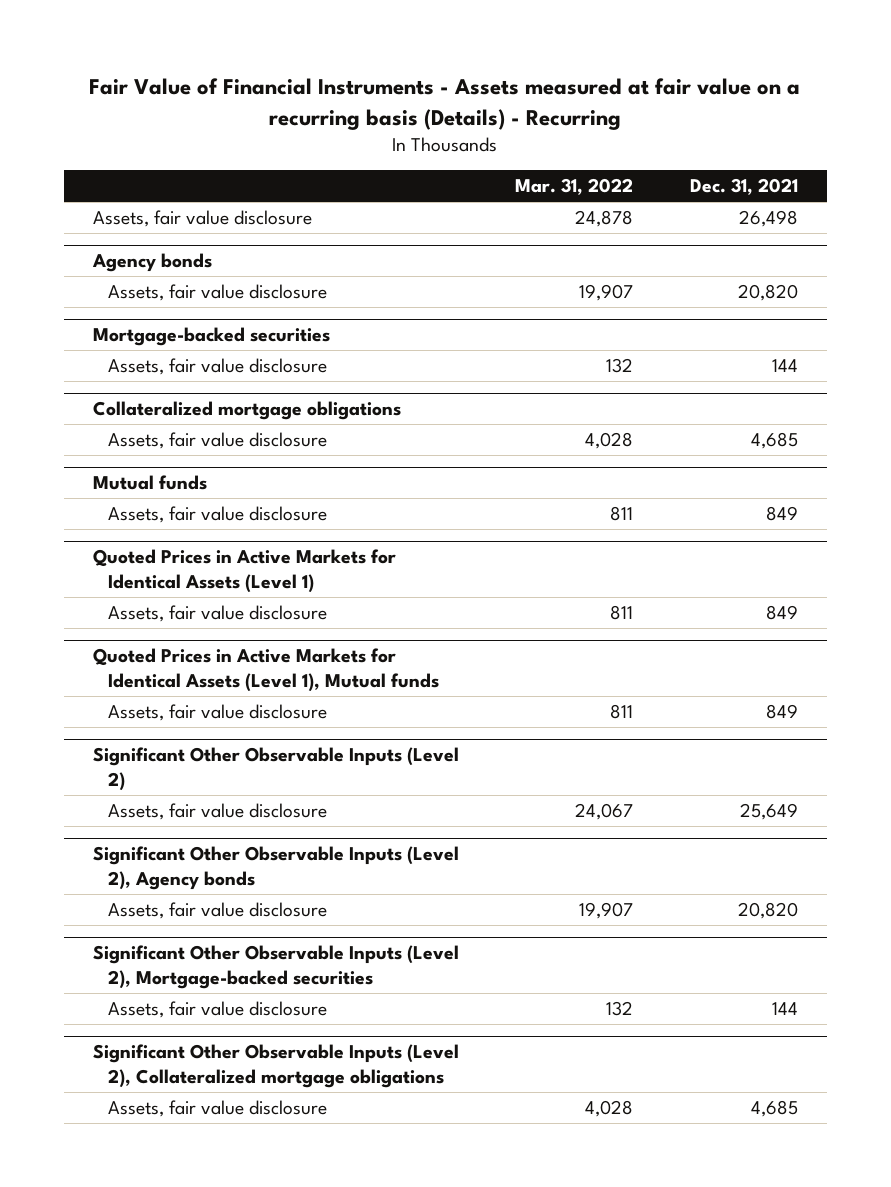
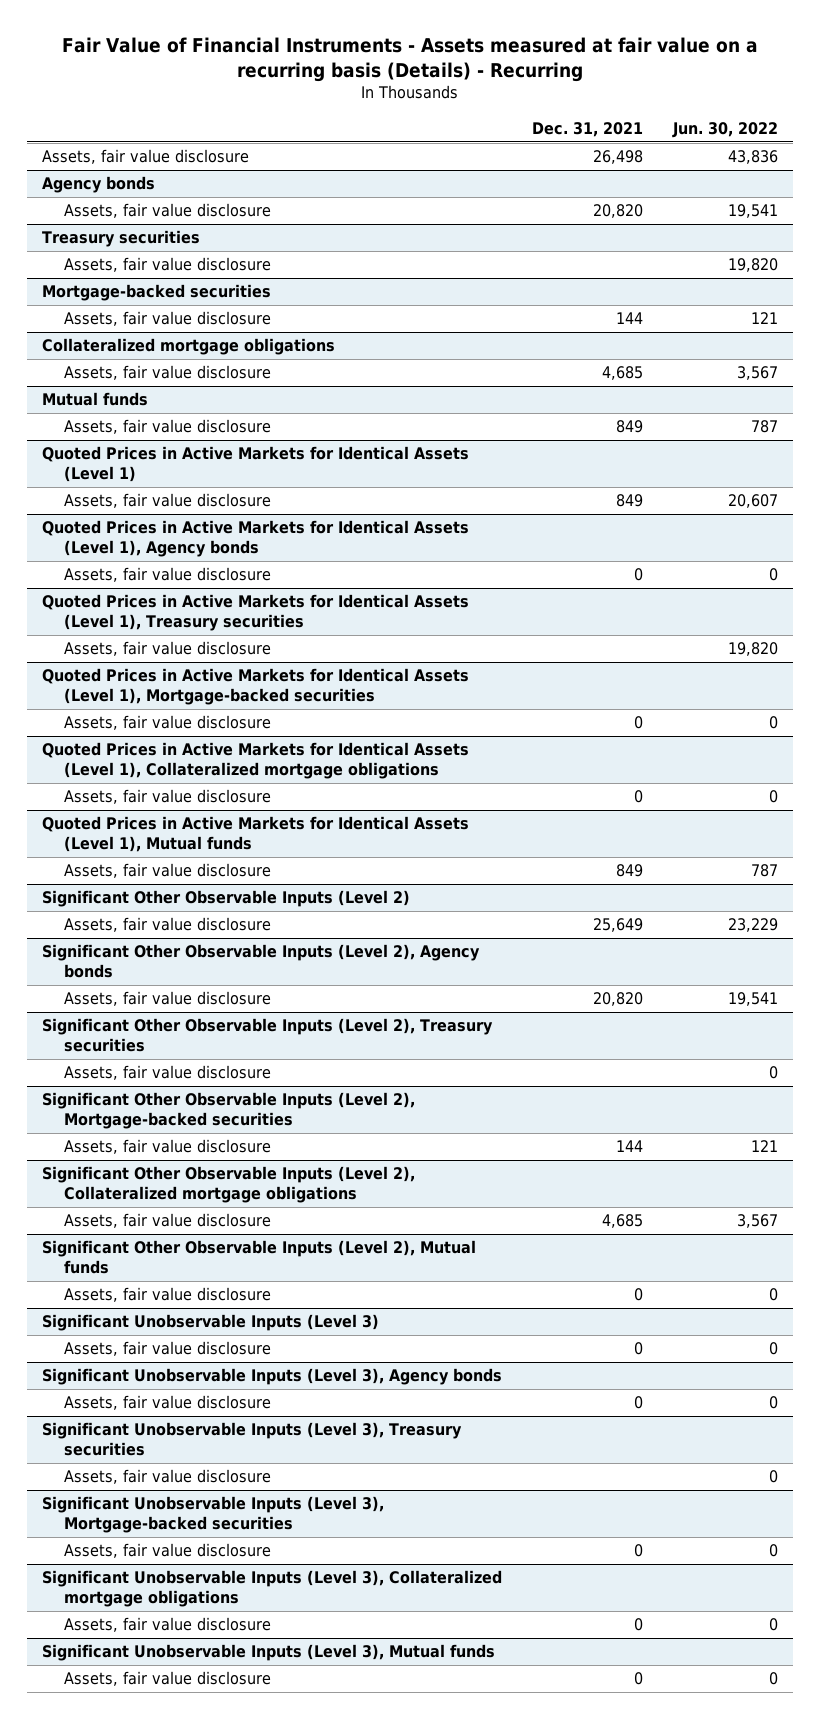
[515,178,634,196] Mar. 31, 2022 -> none
none -> [672,121,779,138] Jun. 30, 2022
none -> [41,230,200,248] Treasury securities
none -> [63,257,271,273] Assets, fair value disclosure
none -> [41,520,469,558] Quoted Prices in Active Markets for Identical Assets (Level 1), Agency bonds
none -> [63,567,271,583] Assets, fair value disclosure
none -> [41,594,469,632] Quoted Prices in Active Markets for Identical Assets (Level 1), Treasury securities
none -> [63,641,271,657] Assets, fair value disclosure
none -> [41,668,469,706] Quoted Prices in Active Markets for Identical Assets (Level 1), Mortgage-backed securities
none -> [63,715,271,731] Assets, fair value disclosure
none -> [41,742,469,780] Quoted Prices in Active Markets for Identical Assets (Level 1), Collateralized mortgage obligations
none -> [63,789,271,805] Assets, fair value disclosure
none -> [41,1018,493,1053] Significant Other Observable Inputs (Level 2), Treasury securities
none -> [63,1065,271,1081] Assets, fair value disclosure
none -> [41,1240,476,1275] Significant Other Observable Inputs (Level 2), Mutual funds
none -> [63,1287,271,1303] Assets, fair value disclosure
none -> [41,1314,379,1332] Significant Unobservable Inputs (Level 3)
none -> [63,1341,271,1357] Assets, fair value disclosure
none -> [41,1368,502,1386] Significant Unobservable Inputs (Level 3), Agency bonds
none -> [63,1395,271,1411] Assets, fair value disclosure
none -> [41,1422,462,1457] Significant Unobservable Inputs (Level 3), Treasury securities
none -> [63,1469,271,1485] Assets, fair value disclosure
none -> [41,1496,384,1534] Significant Unobservable Inputs (Level 3), Mortgage-backed securities
none -> [63,1543,271,1559] Assets, fair value disclosure
none -> [41,1570,502,1608] Significant Unobservable Inputs (Level 3), Collateralized mortgage obligations
none -> [63,1617,271,1633] Assets, fair value disclosure
none -> [41,1644,495,1662] Significant Unobservable Inputs (Level 3), Mutual funds
none -> [63,1671,271,1687] Assets, fair value disclosure

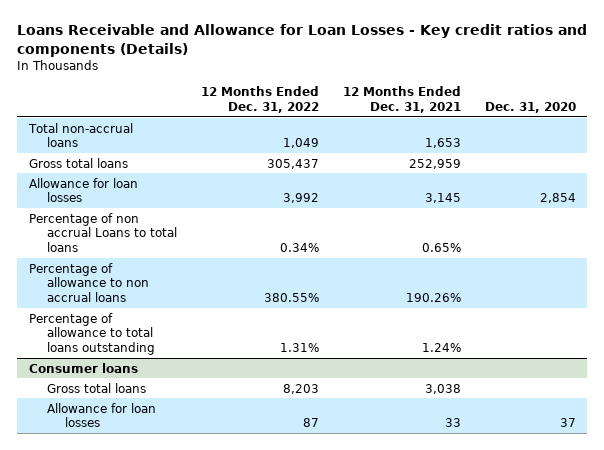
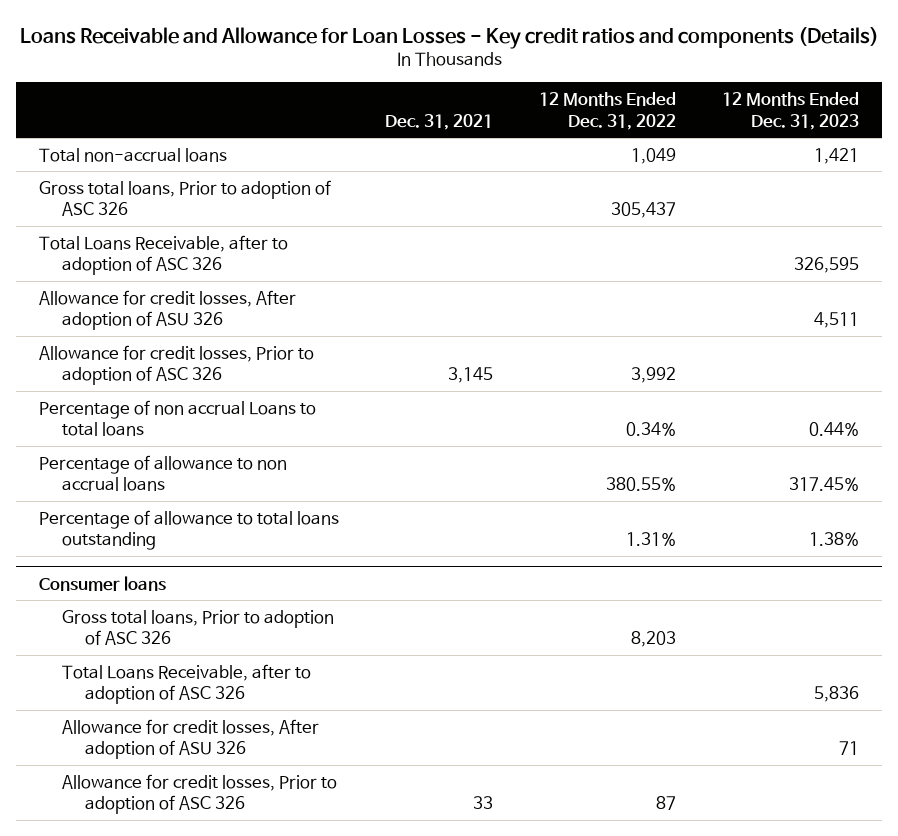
[342,85,461,113] 12 Months Ended Dec. 31, 2021 -> none
[484,101,576,113] Dec. 31, 2020 -> none
none -> [385,113,494,130] Dec. 31, 2021
none -> [721,92,859,130] 12 Months Ended Dec. 31, 2023
[28,157,128,168] Gross total loans -> [39,179,332,217] Gross total loans, Prior to adoption of ASC 326
none -> [39,234,289,276] Total Loans Receivable, after to adoption of ASC 326
none -> [39,289,297,331] Allowance for credit losses, After adoption of ASU 326
[28,177,138,203] Allowance for loan losses -> [39,344,315,386] Allowance for credit losses, Prior to adoption of ASC 326
[47,382,147,393] Gross total loans -> [62,609,335,646] Gross total loans, Prior to adoption of ASC 326
none -> [62,663,312,705] Total Loans Receivable, after to adoption of ASC 326
none -> [62,718,320,760] Allowance for credit losses, After adoption of ASU 326
[47,402,157,428] Allowance for loan losses -> [62,773,338,815] Allowance for credit losses, Prior to adoption of ASC 326

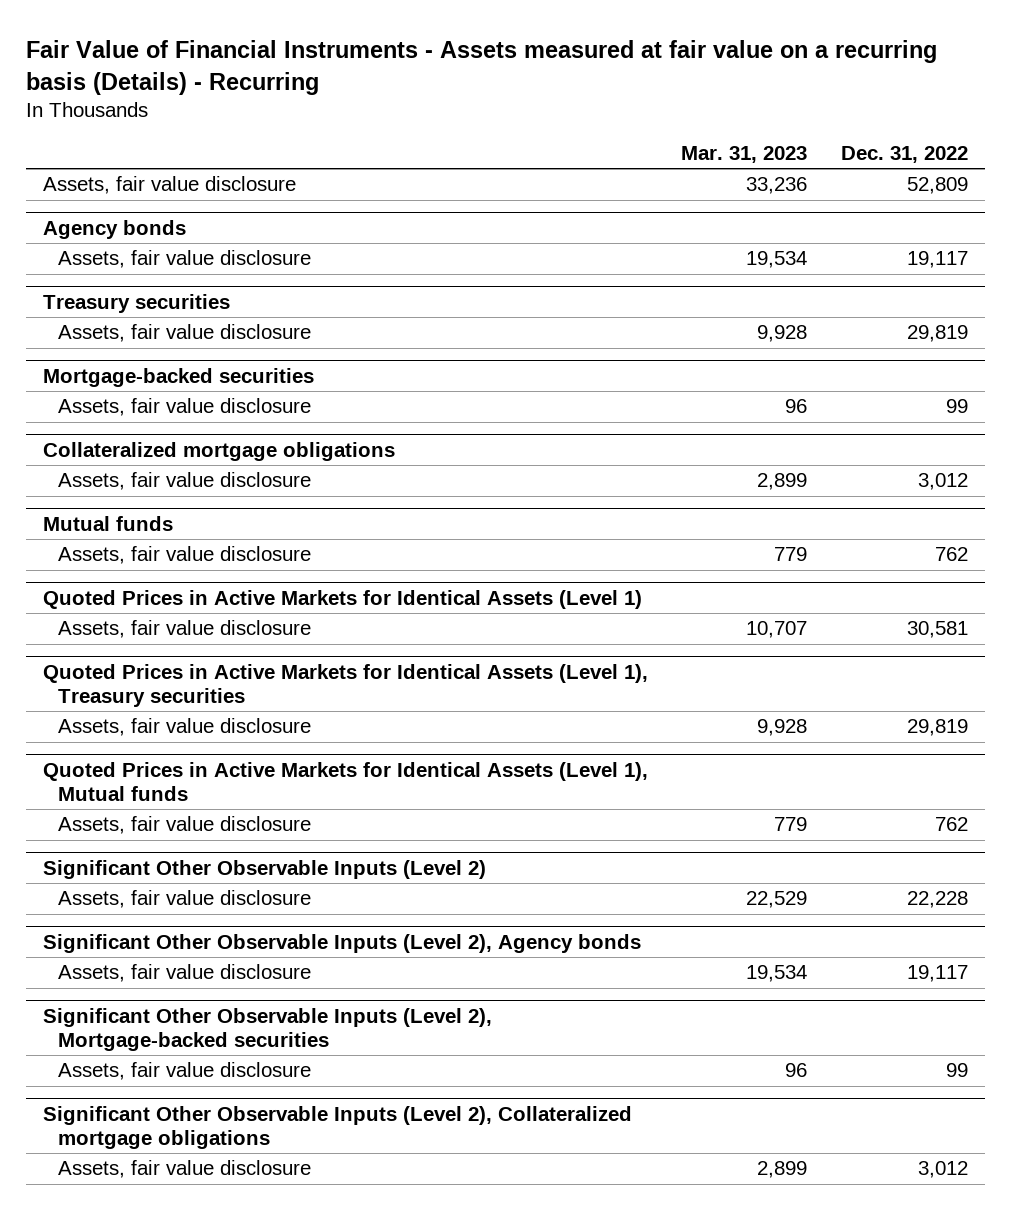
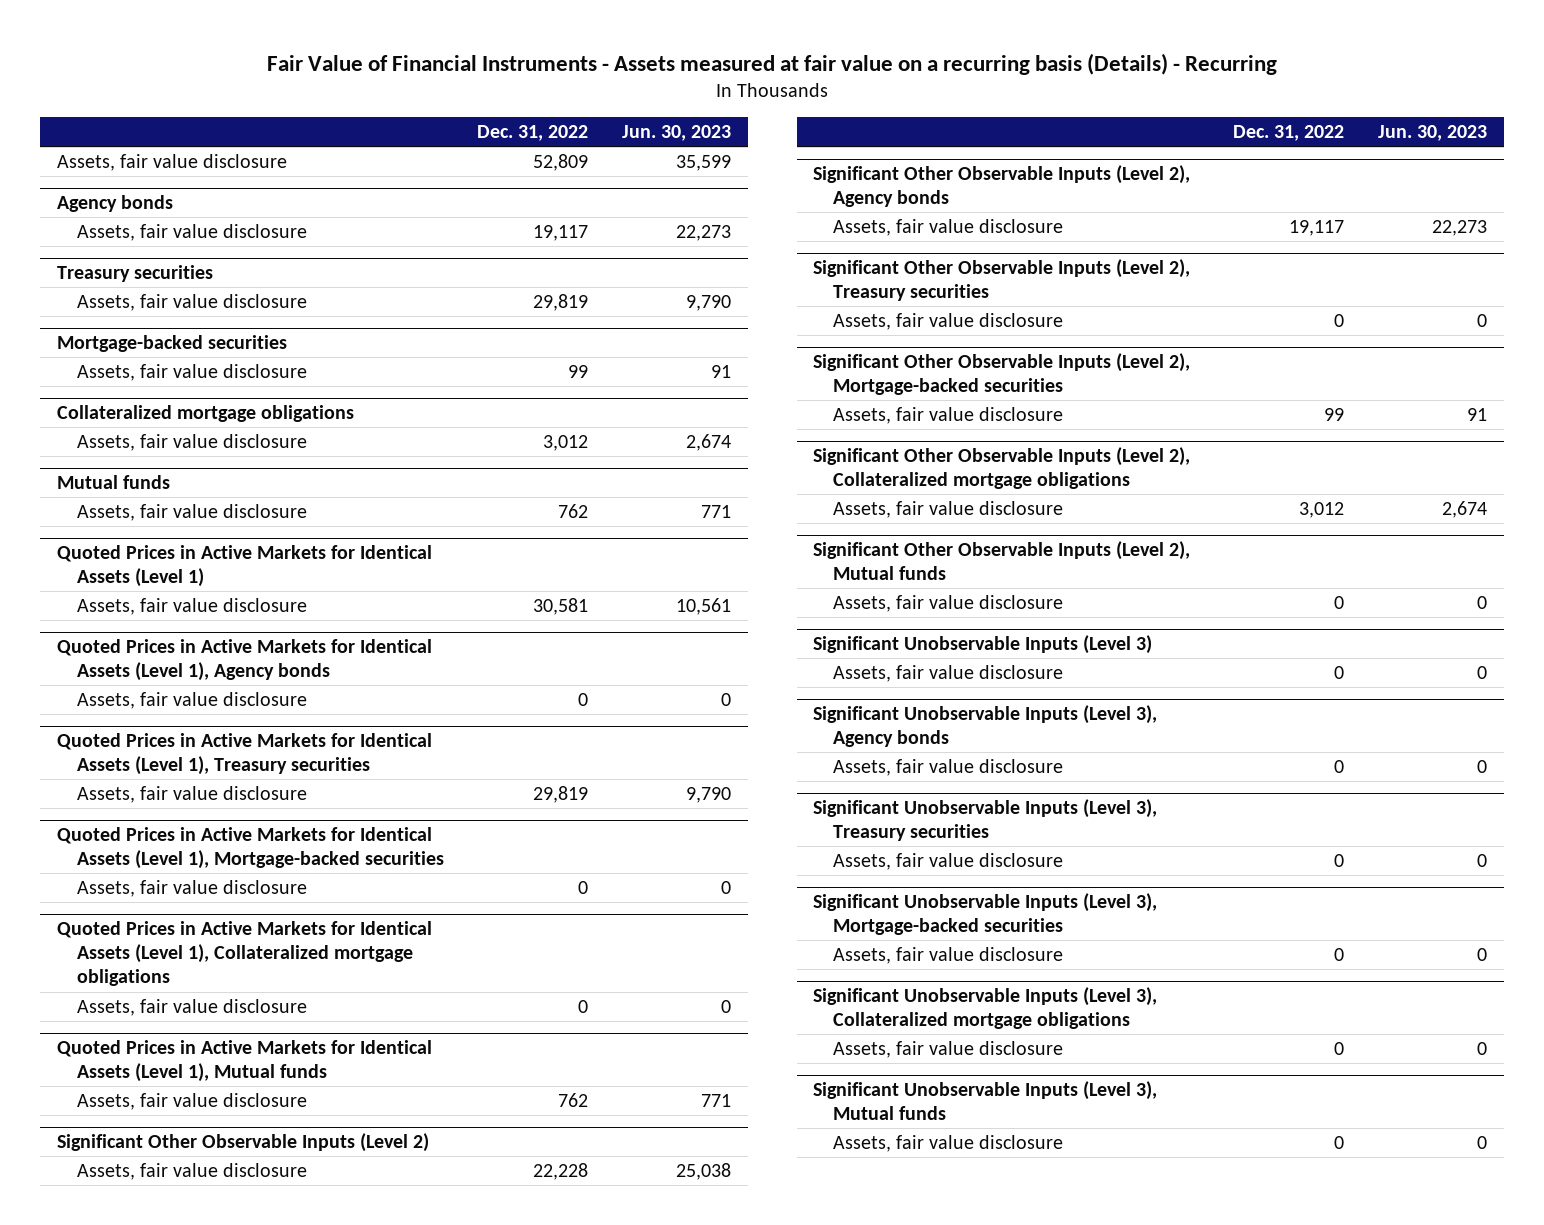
[681,146,808,164] Mar. 31, 2023 -> none
none -> [621,124,731,141] Jun. 30, 2023
none -> [57,639,433,682] Quoted Prices in Active Markets for Identical Assets (Level 1), Agency bonds
none -> [76,691,307,709] Assets, fair value disclosure
none -> [57,827,444,870] Quoted Prices in Active Markets for Identical Assets (Level 1), Mortgage-backed securities
none -> [76,879,307,897] Assets, fair value disclosure
none -> [57,921,433,987] Quoted Prices in Active Markets for Identical Assets (Level 1), Collateralized mortgage obligations
none -> [76,998,307,1016] Assets, fair value disclosure
none -> [813,259,1191,302] Significant Other Observable Inputs (Level 2), Treasury securities
none -> [832,312,1063,330] Assets, fair value disclosure
none -> [813,541,1191,581] Significant Other Observable Inputs (Level 2), Mutual funds
none -> [832,594,1063,612] Assets, fair value disclosure
none -> [813,635,1153,655] Significant Unobservable Inputs (Level 3)
none -> [832,664,1063,682] Assets, fair value disclosure
none -> [813,705,1158,748] Significant Unobservable Inputs (Level 3), Agency bonds
none -> [832,758,1063,776] Assets, fair value disclosure
none -> [813,799,1158,842] Significant Unobservable Inputs (Level 3), Treasury securities
none -> [832,852,1063,870] Assets, fair value disclosure
none -> [813,893,1158,936] Significant Unobservable Inputs (Level 3), Mortgage-backed securities
none -> [832,946,1063,964] Assets, fair value disclosure
none -> [813,987,1158,1030] Significant Unobservable Inputs (Level 3), Collateralized mortgage obligations
none -> [832,1040,1063,1058] Assets, fair value disclosure
none -> [813,1081,1158,1121] Significant Unobservable Inputs (Level 3), Mutual funds
none -> [832,1134,1063,1152] Assets, fair value disclosure

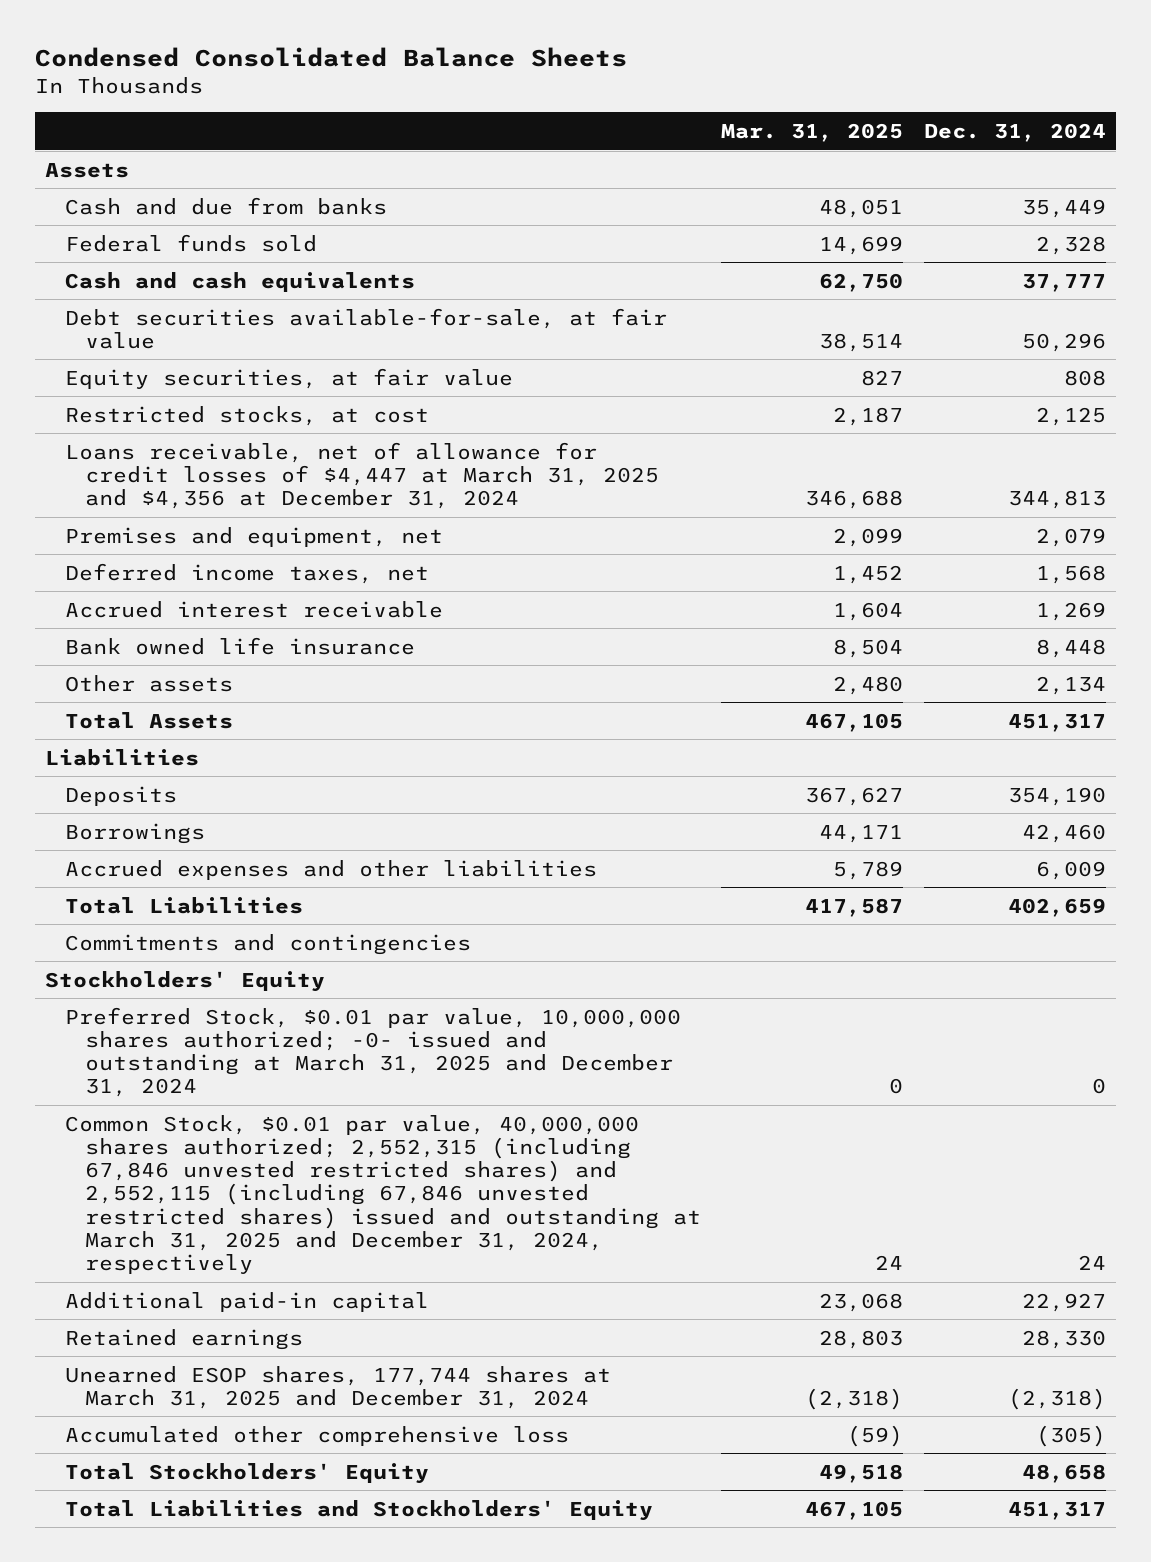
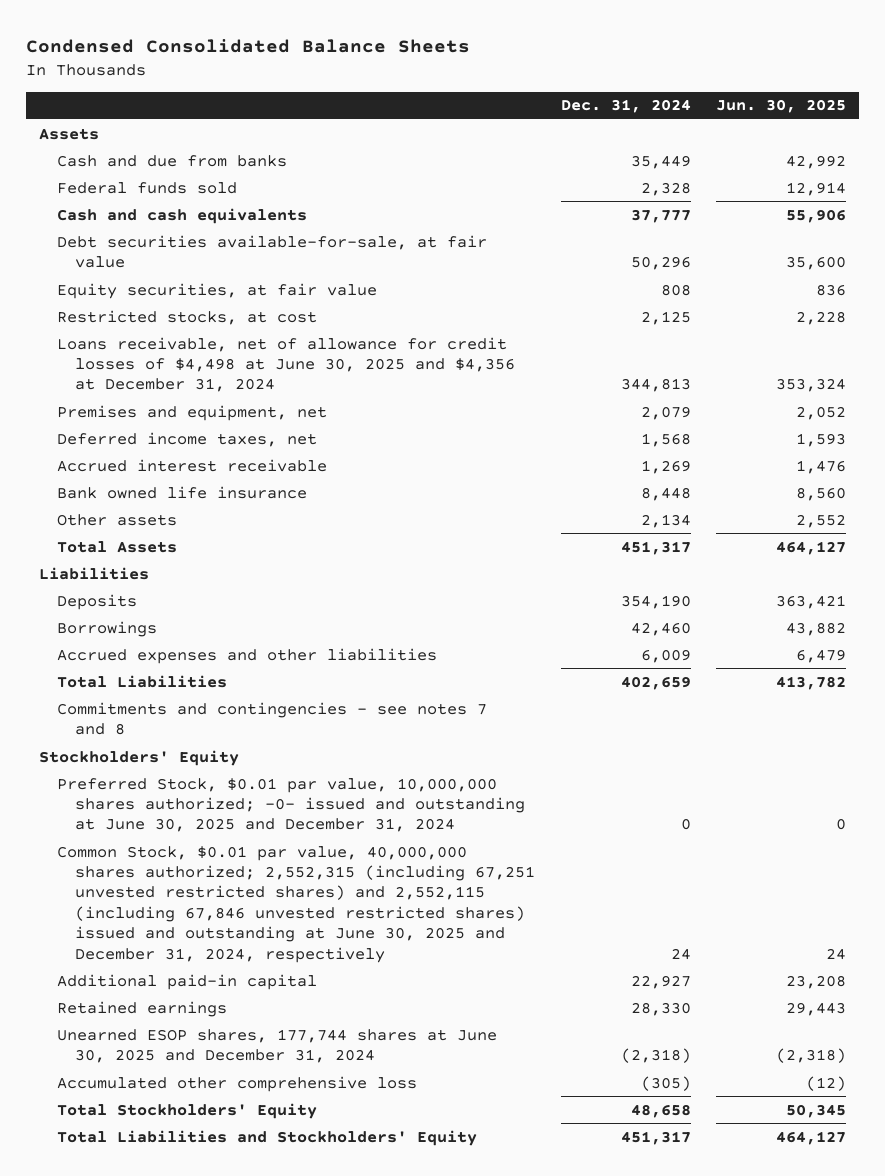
[721,122,904,142] Mar. 31, 2025 -> none
none -> [716,99,847,114] Jun. 30, 2025
[64,441,659,510] Loans receivable, net of allowance for credit losses of $4,447 at March 31, 2025 and $4,356 at December 31, 2024 -> [57,336,516,393] Loans receivable, net of allowance for credit losses of $4,498 at June 30, 2025 and $4,356 at December 31, 2024
[64,933,471,955] Commitments and contingencies -> [57,701,488,736] Commitments and contingencies - see notes 7 and 8
[64,1006,681,1098] Preferred Stock, $0.01 par value, 10,000,000 shares authorized; -0- issued and outstanding at March 31, 2025 and December 31, 2024 -> [57,777,526,833] Preferred Stock, $0.01 par value, 10,000,000 shares authorized; -0- issued and outstanding at June 30, 2025 and December 31, 2024
[64,1114,701,1275] Common Stock, $0.01 par value, 40,000,000 shares authorized; 2,552,315 (including 67,846 unvested restricted shares) and 2,552,115 (including 67,846 unvested restricted shares) issued and outstanding at March 31, 2025 and December 31, 2024, respectively -> [57,845,536,963] Common Stock, $0.01 par value, 40,000,000 shares authorized; 2,552,315 (including 67,251 unvested restricted shares) and 2,552,115 (including 67,846 unvested restricted shares) issued and outstanding at June 30, 2025 and December 31, 2024, respectively
[64,1365,611,1409] Unearned ESOP shares, 177,744 shares at March 31, 2025 and December 31, 2024 -> [57,1028,498,1064] Unearned ESOP shares, 177,744 shares at June 30, 2025 and December 31, 2024

